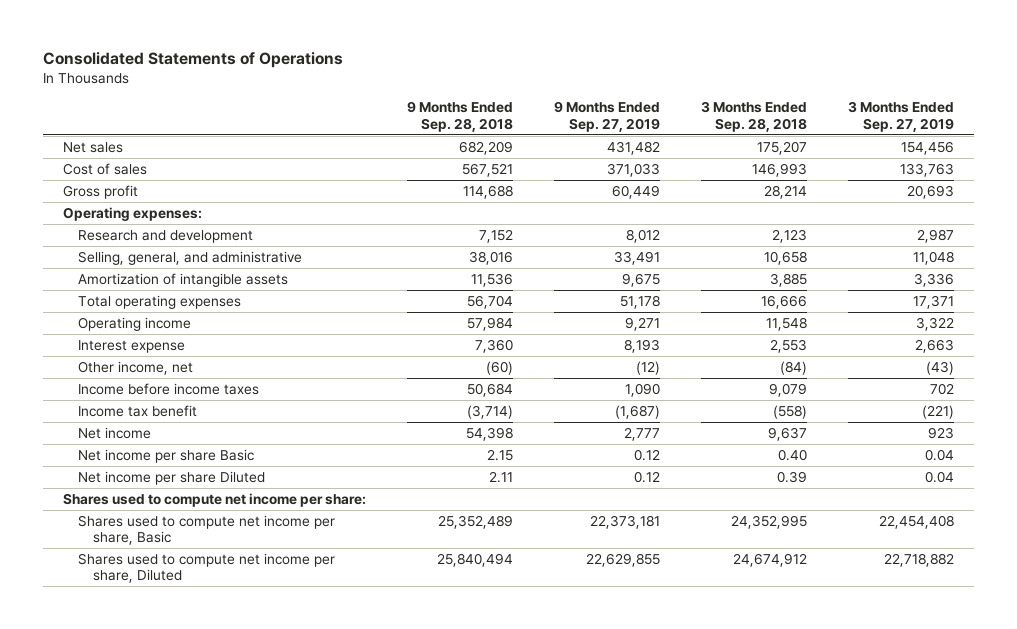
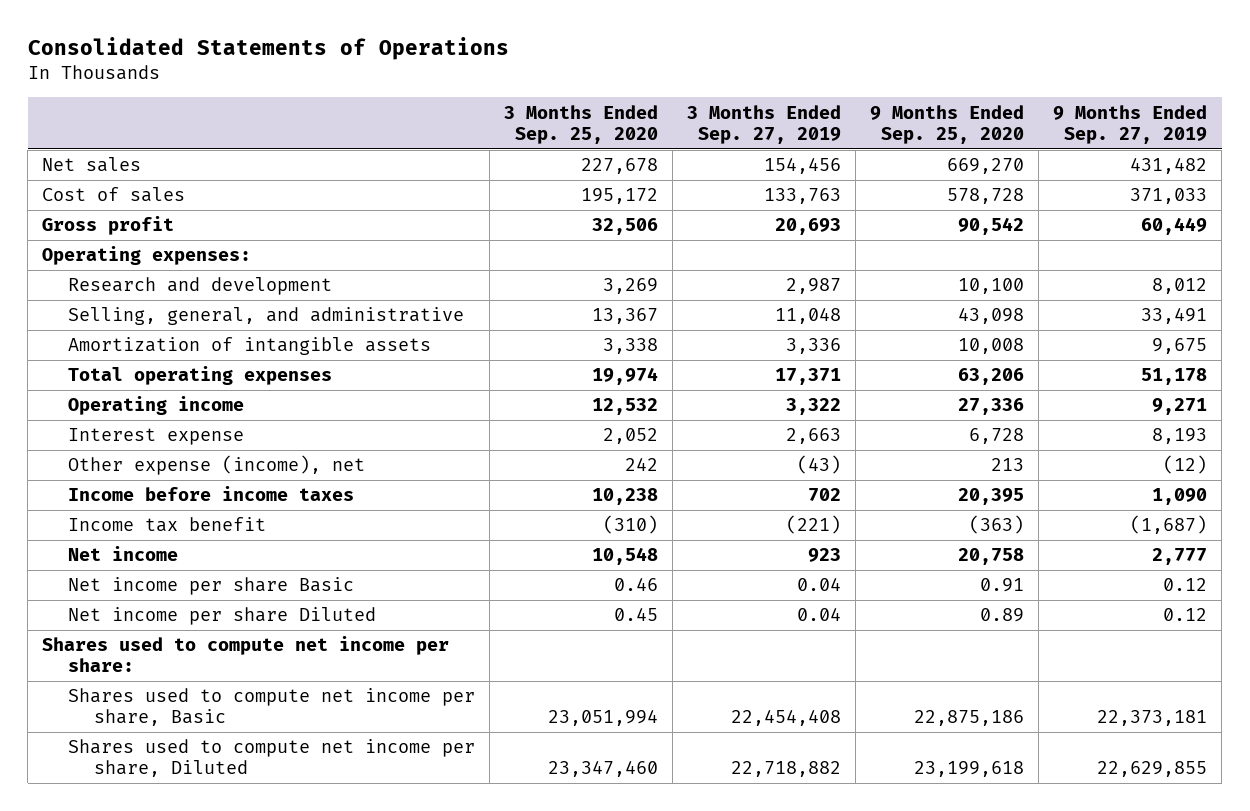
[407,101,514,132] 9 Months Ended Sep. 28, 2018 -> none
[700,101,807,132] 3 Months Ended Sep. 28, 2018 -> none
none -> [504,104,659,144] 3 Months Ended Sep. 25, 2020
none -> [870,104,1025,144] 9 Months Ended Sep. 25, 2020
[78,360,194,375] Other income, net -> [67,455,365,476] Other expense (income), net

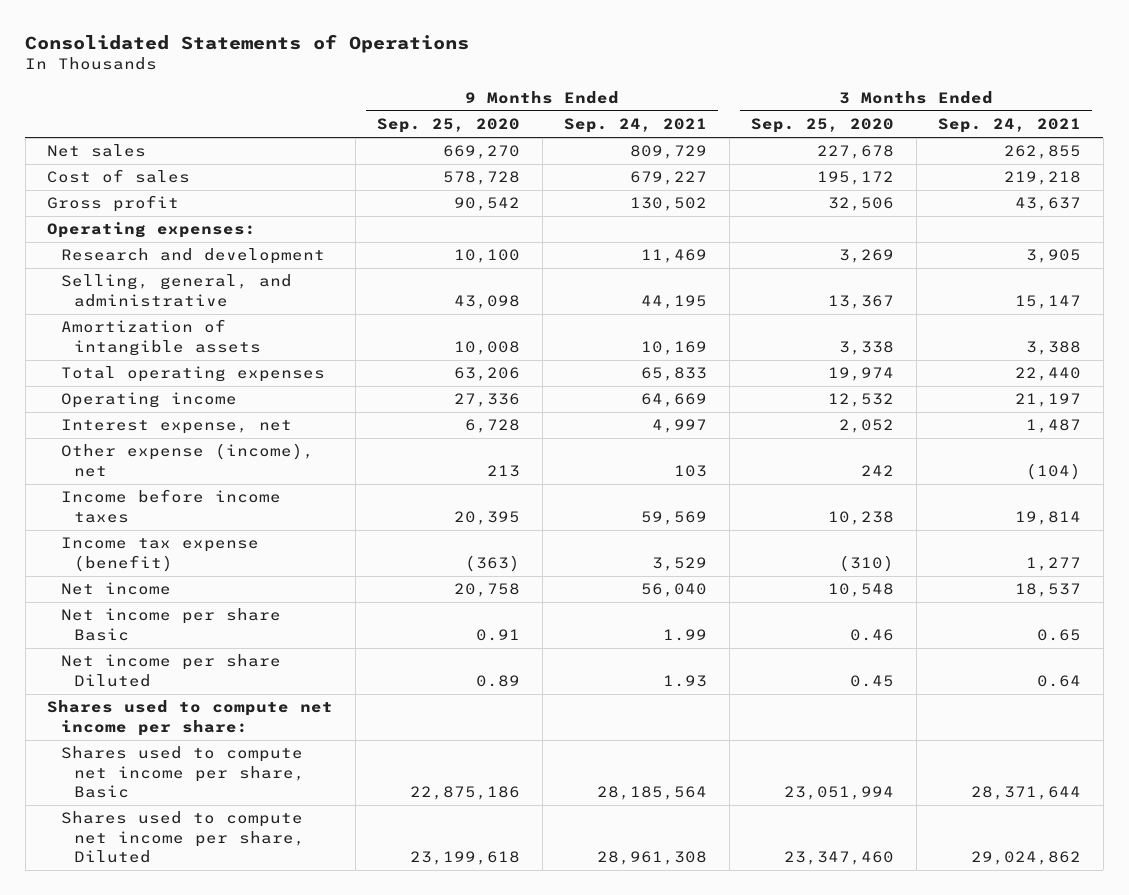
[687,104,842,144] 3 Months Ended Sep. 27, 2019 -> none
[1053,104,1208,144] 9 Months Ended Sep. 27, 2019 -> none
none -> [564,118,708,134] Sep. 24, 2021
none -> [938,118,1082,134] Sep. 24, 2021
[67,428,244,446] Interest expense -> [60,419,292,435] Interest expense, net
[67,517,266,533] Income tax benefit -> [60,537,259,572] Income tax expense (benefit)

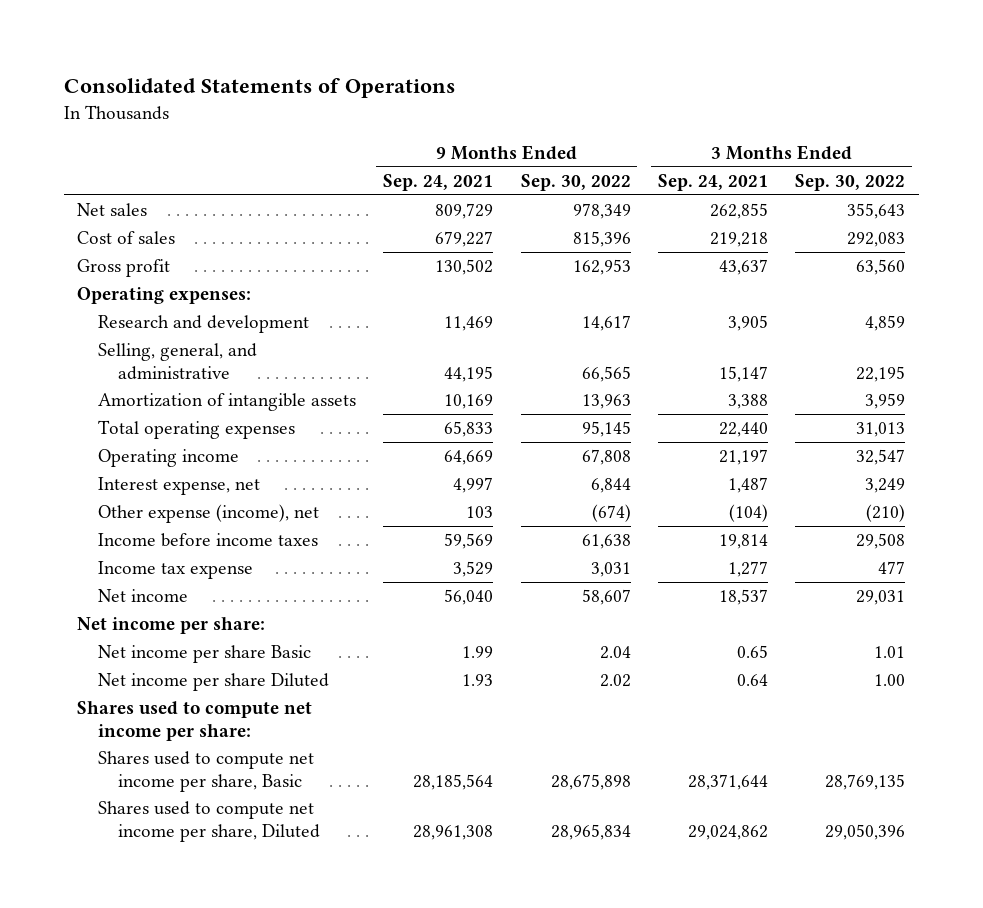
[377,118,521,134] Sep. 25, 2020 -> none
[751,118,895,134] Sep. 25, 2020 -> none
none -> [520,173,631,191] Sep. 30, 2022
none -> [795,173,906,191] Sep. 30, 2022
[60,537,259,572] Income tax expense (benefit) -> [97,561,253,580] Income tax expense
none -> [77,617,266,635] Net income per share:

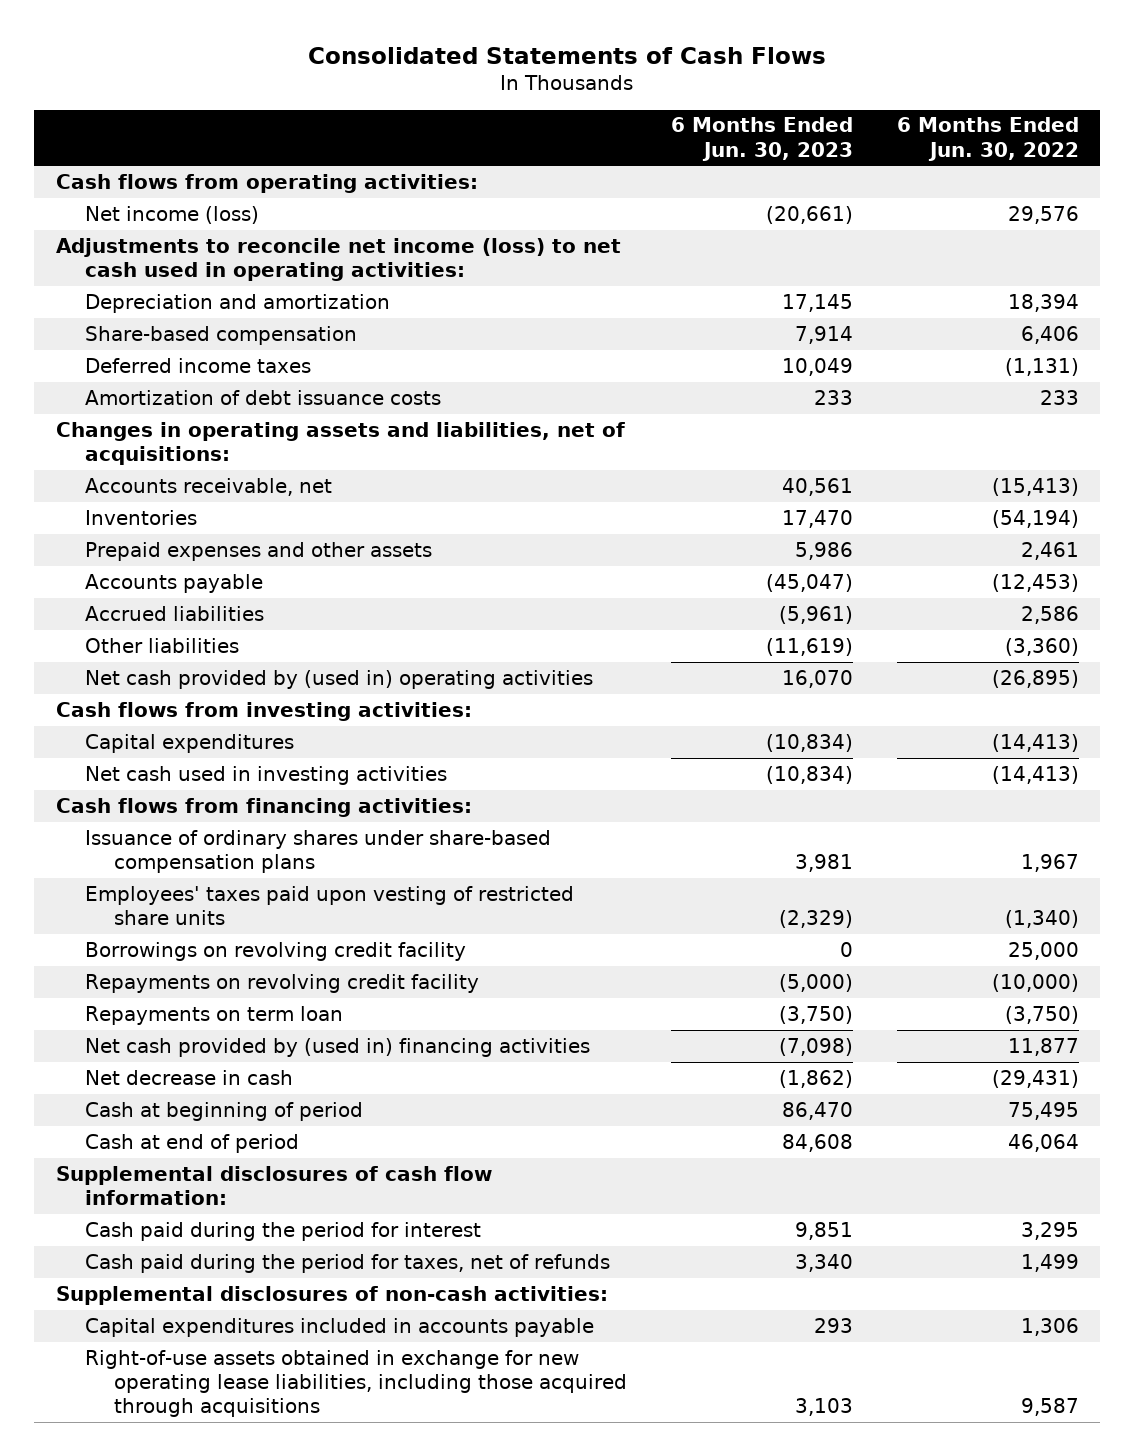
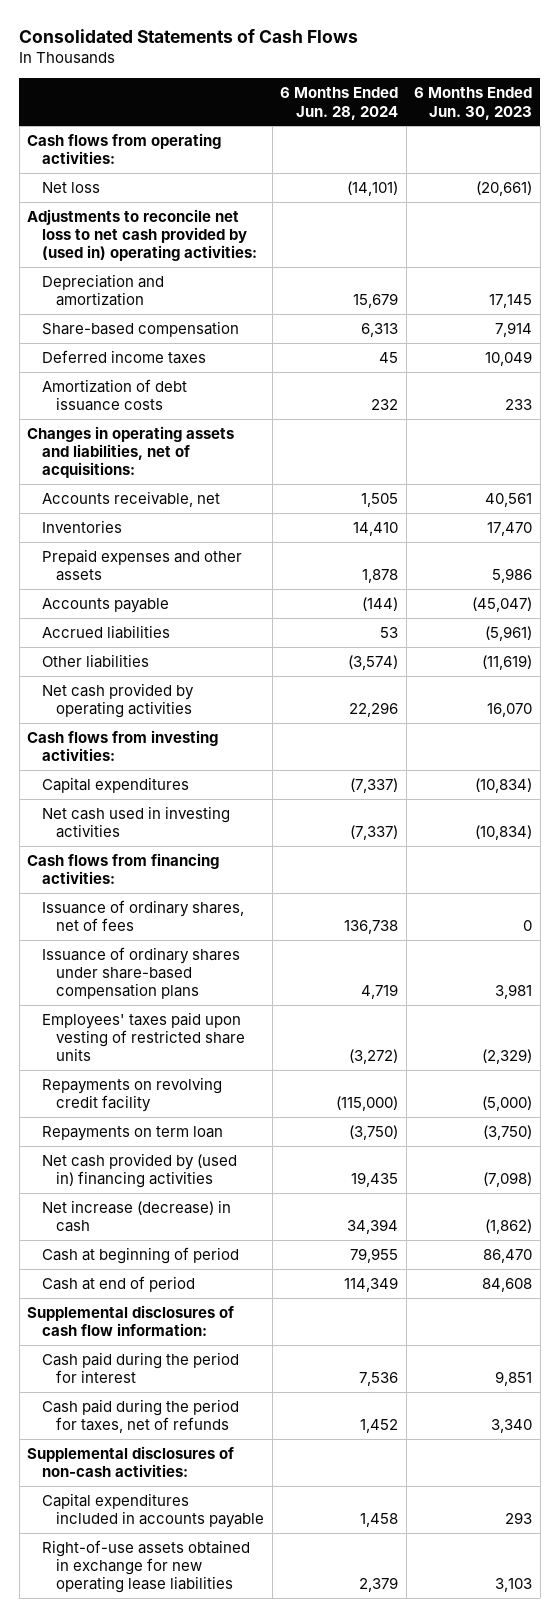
[896,117,1079,161] 6 Months Ended Jun. 30, 2022 -> none
none -> [280,87,399,120] 6 Months Ended Jun. 28, 2024
[85,205,260,224] Net income (loss) -> [41,181,100,193] Net loss
[55,237,621,282] Adjustments to reconcile net income (loss) to net cash used in operating activities: -> [27,208,257,262] Adjustments to reconcile net loss to net cash provided by (used in) operating activities:
[85,669,594,689] Net cash provided by (used in) operating activities -> [41,682,194,719] Net cash provided by operating activities
none -> [41,899,244,932] Issuance of ordinary shares, net of fees
[85,941,467,961] Borrowings on revolving credit facility -> none
[85,1069,294,1085] Net decrease in cash -> [41,1199,231,1233] Net increase (decrease) in cash
[85,1349,628,1418] Right-of-use assets obtained in exchange for new operating lease liabilities, including those acquired through acquisitions -> [41,1539,250,1594] Right-of-use assets obtained in exchange for new operating lease liabilities

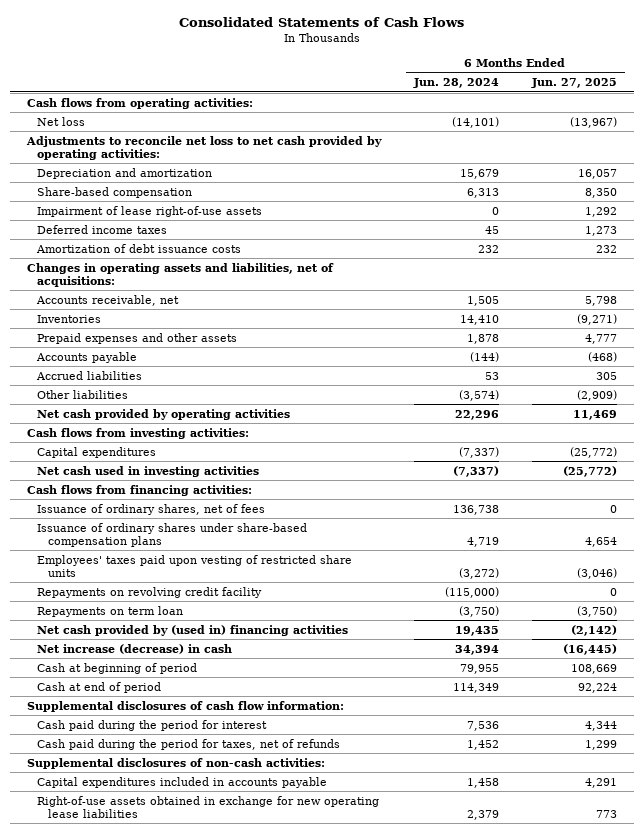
[414,87,533,120] 6 Months Ended Jun. 30, 2023 -> none
none -> [531,78,618,89] Jun. 27, 2025
[27,208,257,262] Adjustments to reconcile net loss to net cash provided by (used in) operating activities: -> [25,135,382,160] Adjustments to reconcile net loss to net cash provided by operating activities:
none -> [37,205,263,217] Impairment of lease right-of-use assets

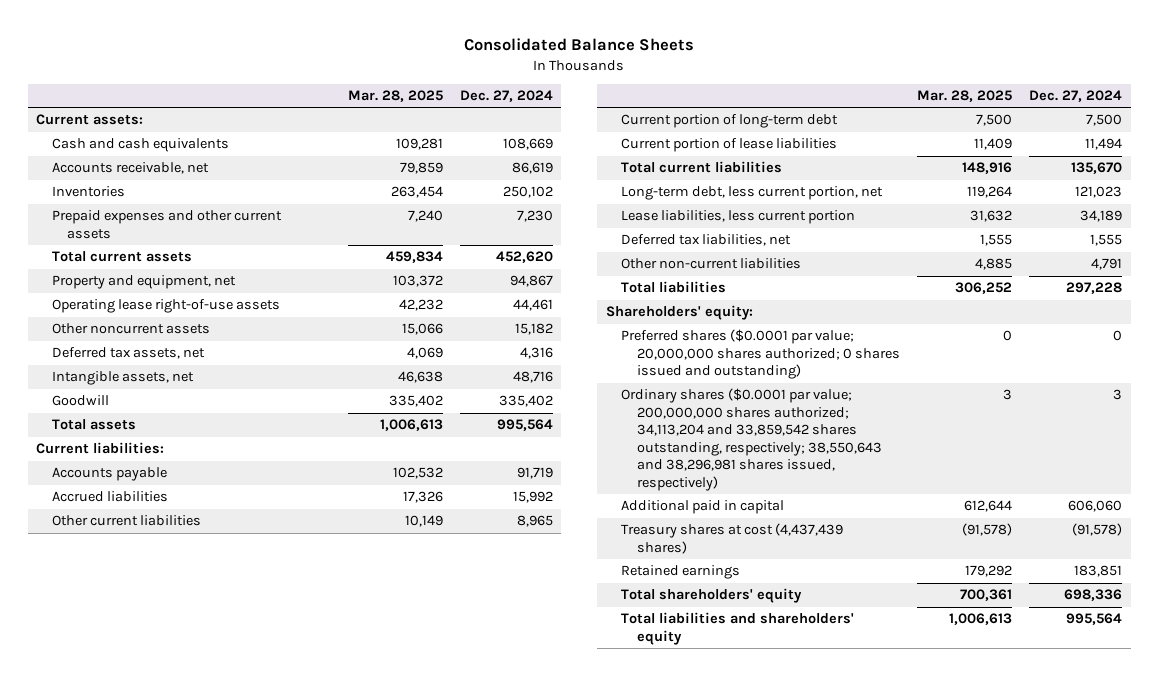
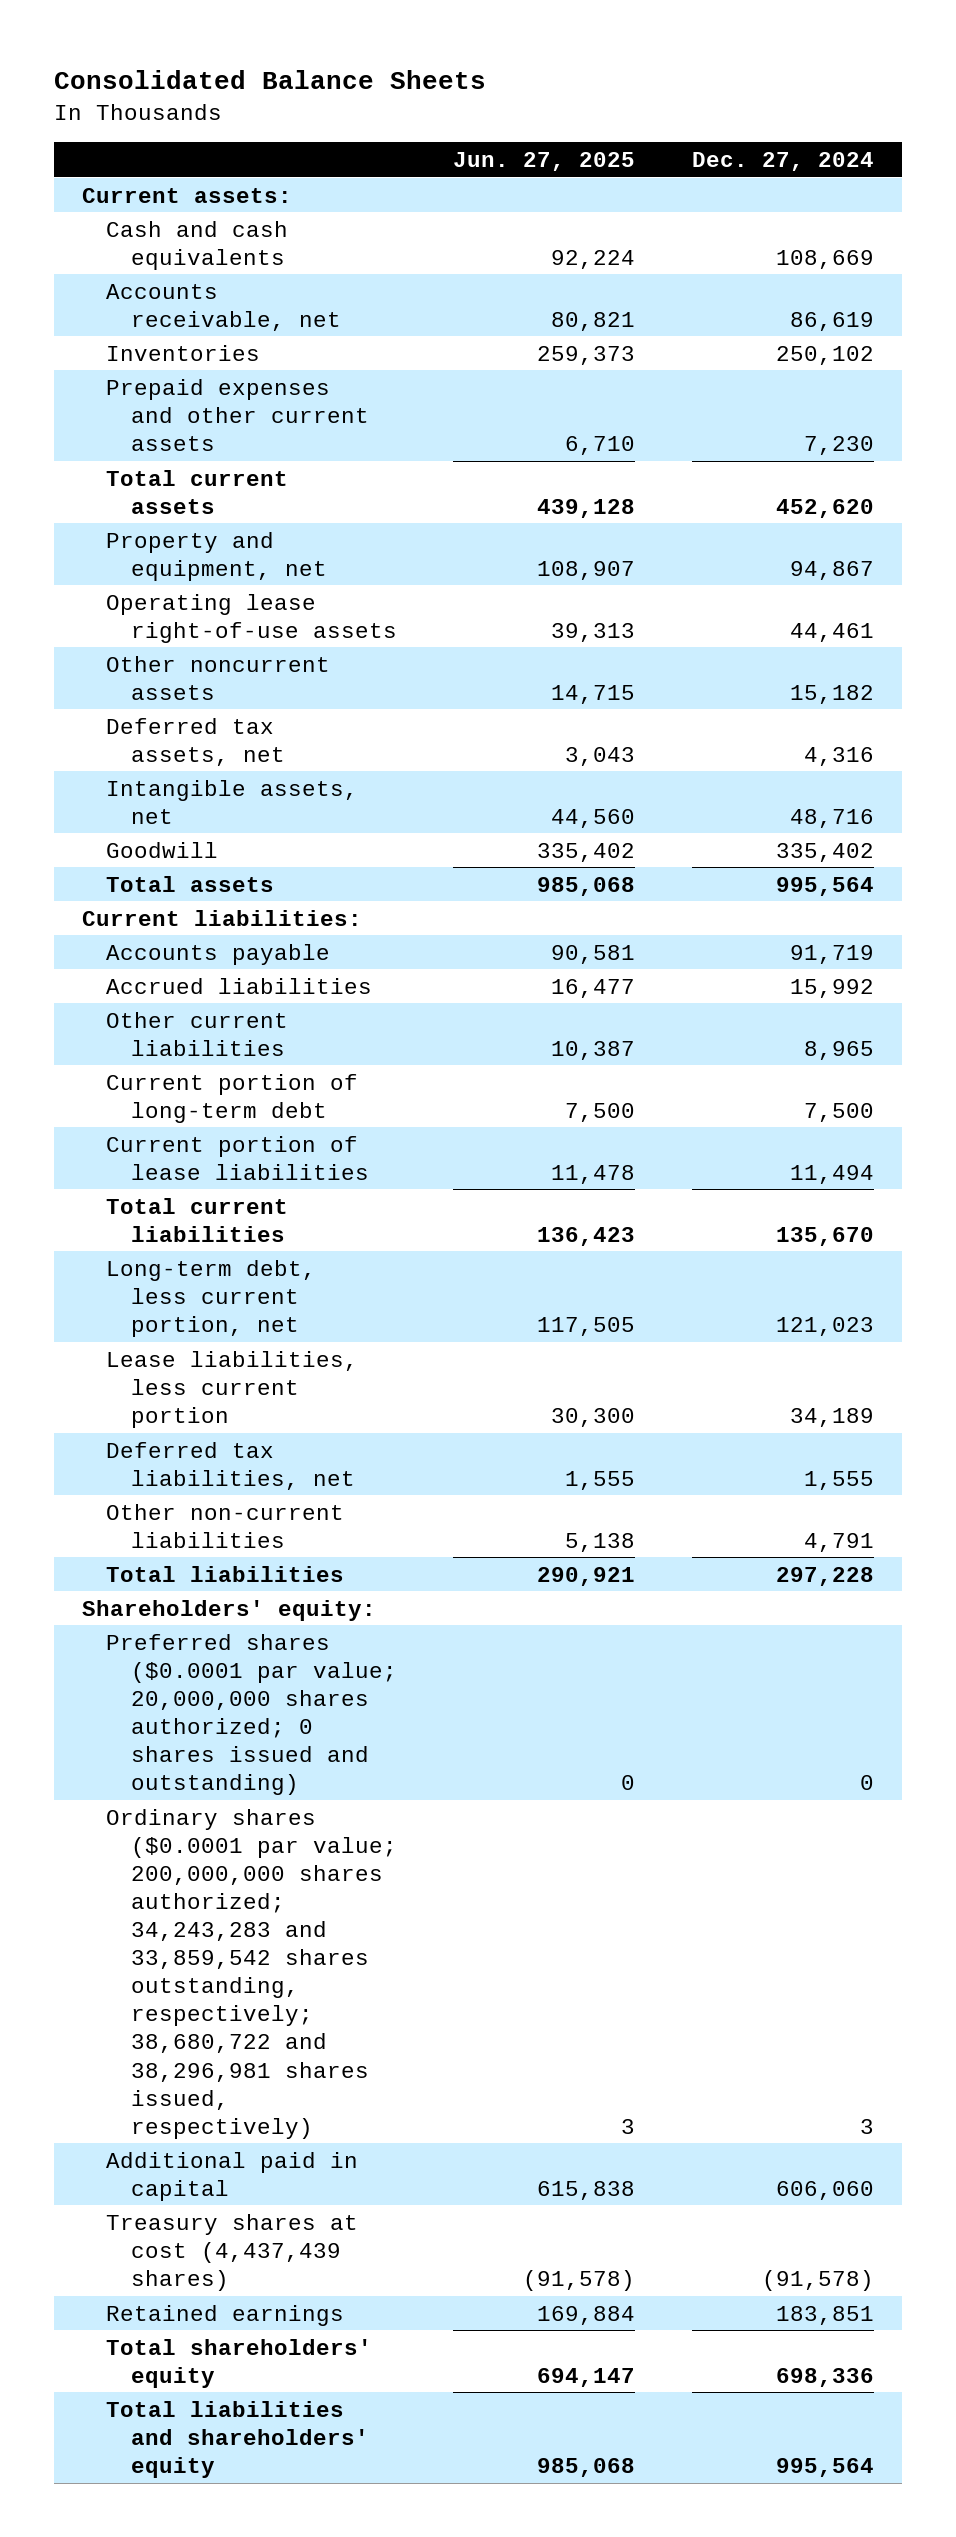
[347,90,443,103] Mar. 28, 2025 -> none
none -> [453,152,636,172] Jun. 27, 2025
[621,388,882,491] Ordinary shares ($0.0001 par value; 200,000,000 shares authorized; 34,113,204 and 33,859,542 shares outstanding, respectively; 38,550,643 and 38,296,981 shares issued, respectively) -> [106,1808,397,2139] Ordinary shares ($0.0001 par value; 200,000,000 shares authorized; 34,243,283 and 33,859,542 shares outstanding, respectively; 38,680,722 and 38,296,981 shares issued, respectively)

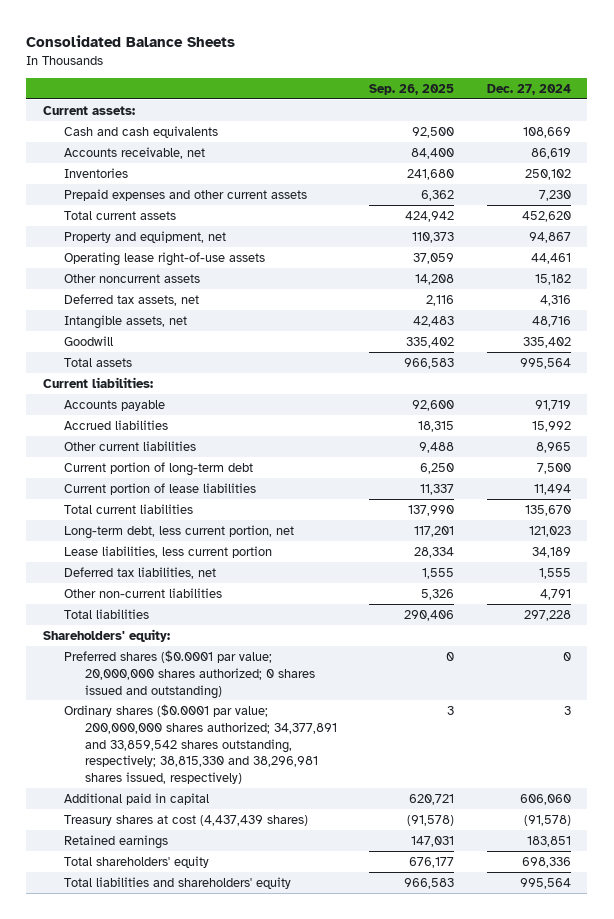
[453,152,636,172] Jun. 27, 2025 -> none
none -> [369,83,455,95] Sep. 26, 2025
[106,1808,397,2139] Ordinary shares ($0.0001 par value; 200,000,000 shares authorized; 34,243,283 and 33,859,542 shares outstanding, respectively; 38,680,722 and 38,296,981 shares issued, respectively) -> [63,703,337,785] Ordinary shares ($0.0001 par value; 200,000,000 shares authorized; 34,377,891 and 33,859,542 shares outstanding, respectively; 38,815,330 and 38,296,981 shares issued, respectively)

